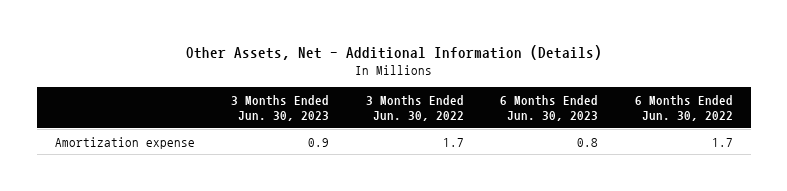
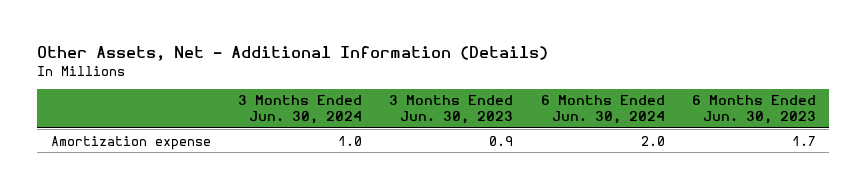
[365,94,464,122] 3 Months Ended Jun. 30, 2022 -> none
[634,94,733,122] 6 Months Ended Jun. 30, 2022 -> none
none -> [238,95,363,125] 3 Months Ended Jun. 30, 2024
none -> [540,95,665,125] 6 Months Ended Jun. 30, 2024
[577,137,599,147] 0.8 -> [791,135,816,146] 1.7

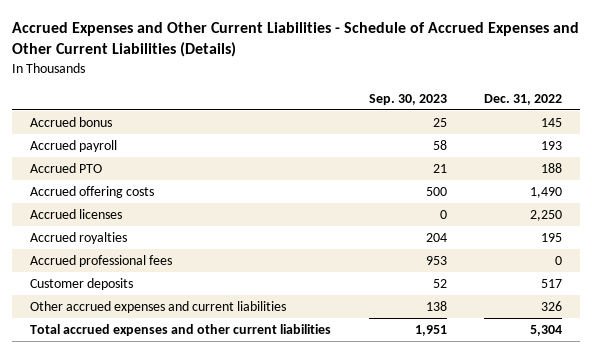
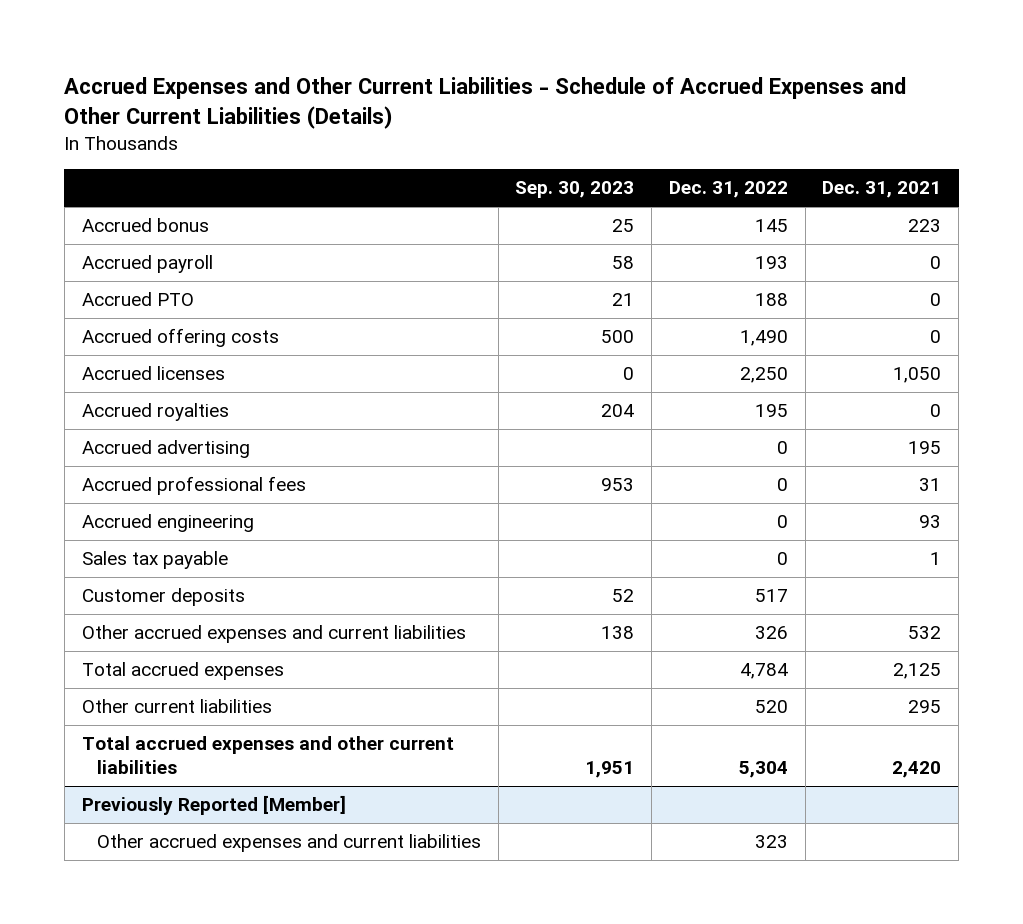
none -> [822,181,942,199] Dec. 31, 2021
none -> [81,440,250,459] Accrued advertising
none -> [81,514,254,533] Accrued engineering
none -> [81,551,228,570] Sales tax payable
none -> [81,662,284,681] Total accrued expenses
none -> [81,699,272,714] Other current liabilities
none -> [81,795,346,816] Previously Reported [Member]
none -> [96,834,481,853] Other accrued expenses and current liabilities

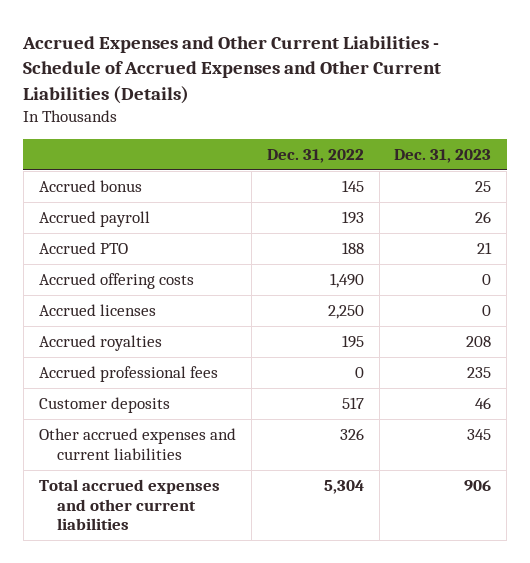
[515,181,635,199] Sep. 30, 2023 -> none
[822,181,942,199] Dec. 31, 2021 -> none
none -> [394,148,492,163] Dec. 31, 2023
[81,440,250,459] Accrued advertising -> none
[81,514,254,533] Accrued engineering -> none
[81,551,228,570] Sales tax payable -> none
[81,662,284,681] Total accrued expenses -> none
[81,699,272,714] Other current liabilities -> none
[81,795,346,816] Previously Reported [Member] -> none
[96,834,481,853] Other accrued expenses and current liabilities -> none

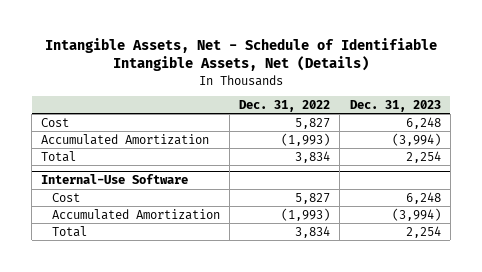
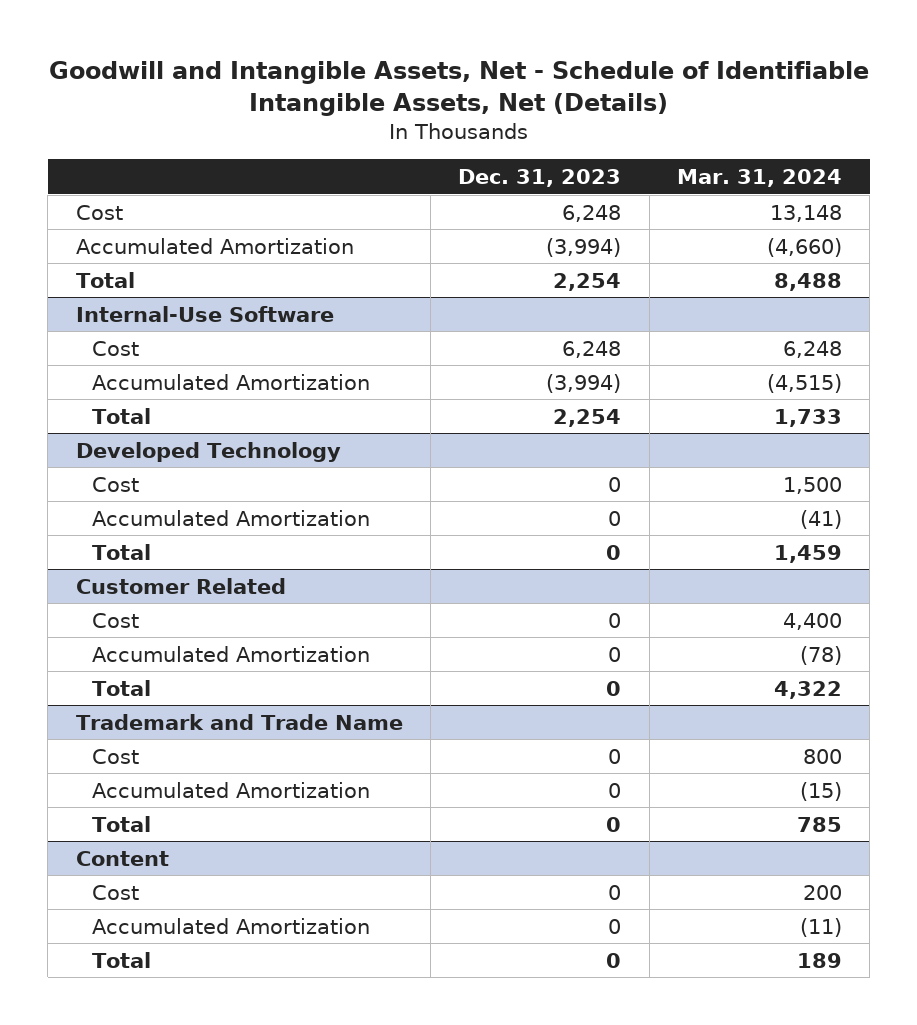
[44,38,437,72] Intangible Assets, Net - Schedule of Identifiable Intangible Assets, Net (Details) -> [48,61,869,117] Goodwill and Intangible Assets, Net - Schedule of Identifiable Intangible Assets, Net (Details)
[239,99,331,112] Dec. 31, 2022 -> none
none -> [676,169,842,188] Mar. 31, 2024
none -> [75,441,341,462] Developed Technology
none -> [92,476,140,492] Cost
none -> [92,509,371,526] Accumulated Amortization
none -> [92,543,152,560] Total
none -> [75,577,286,594] Customer Related
none -> [92,612,140,628] Cost
none -> [92,645,371,662] Accumulated Amortization
none -> [92,679,152,696] Total
none -> [75,713,403,730] Trademark and Trade Name
none -> [92,748,140,764] Cost
none -> [92,781,371,798] Accumulated Amortization
none -> [92,815,152,832] Total
none -> [75,850,169,866] Content
none -> [92,884,140,900] Cost
none -> [92,917,371,934] Accumulated Amortization
none -> [92,951,152,968] Total

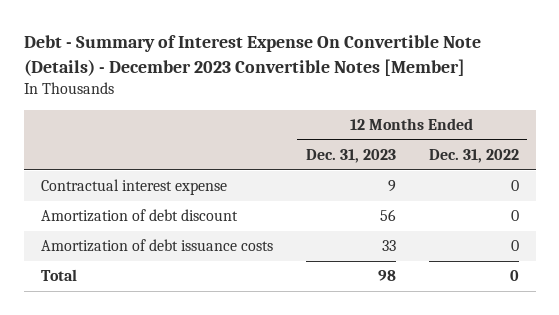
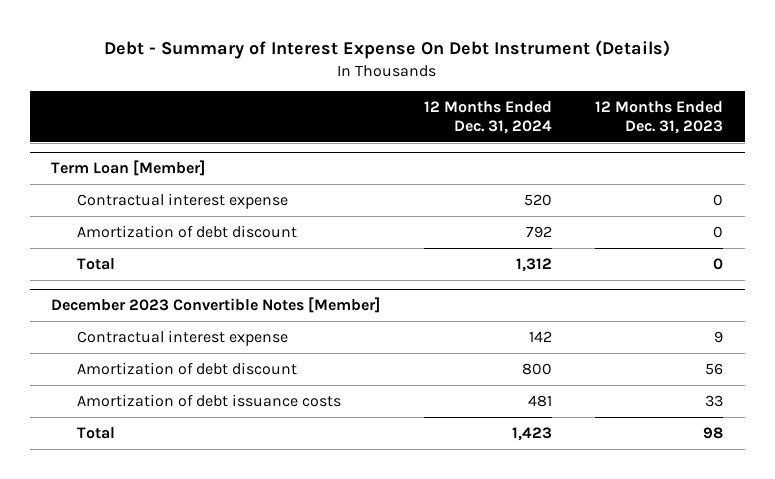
[23,35,481,76] Debt - Summary of Interest Expense On Convertible Note (Details) - December 2023 Convertible Notes [Member] -> [104,40,671,60] Debt - Summary of Interest Expense On Debt Instrument (Details)
[428,149,519,164] Dec. 31, 2022 -> none
none -> [423,101,552,135] 12 Months Ended Dec. 31, 2024
none -> [51,160,206,177] Term Loan [Member]
none -> [76,192,288,209] Contractual interest expense
none -> [76,224,297,238] Amortization of debt discount
none -> [76,257,115,270] Total
none -> [51,297,381,314] December 2023 Convertible Notes [Member]

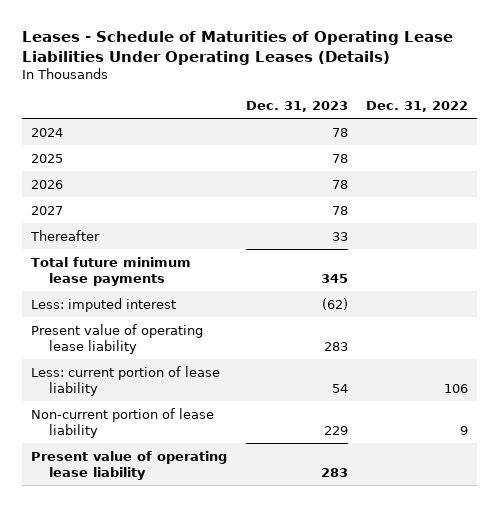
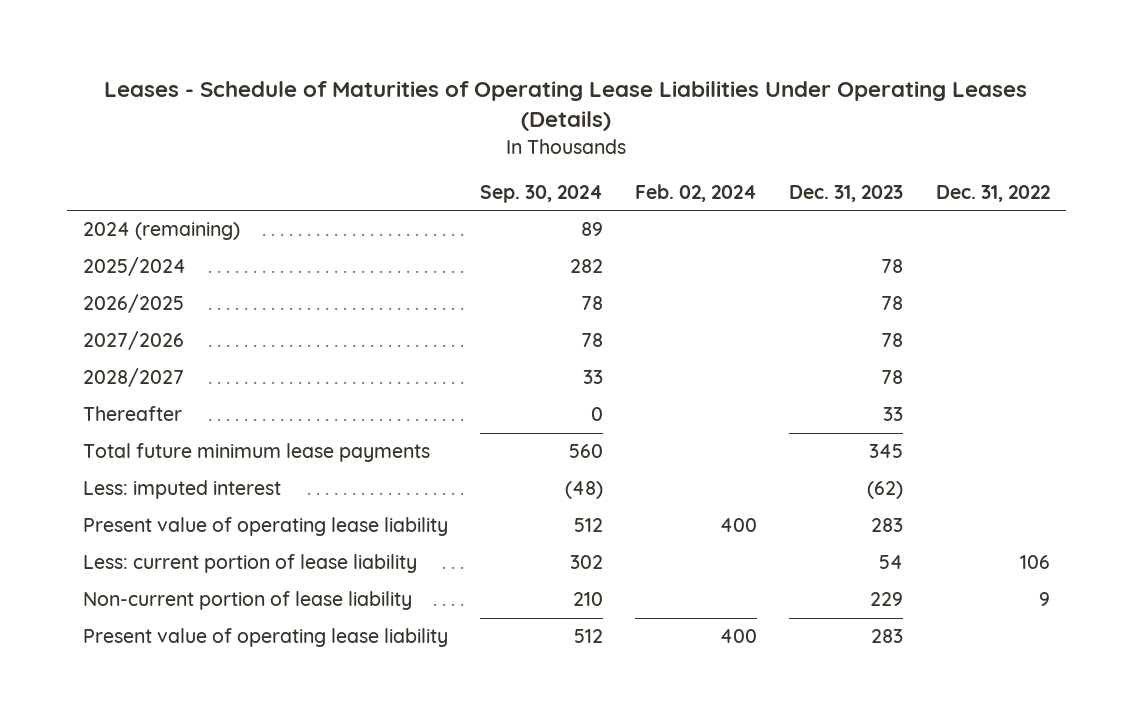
none -> [480,184,604,203] Sep. 30, 2024
none -> [635,183,758,202] Feb. 02, 2024
none -> [82,222,240,241] 2024 (remaining)
[31,127,64,137] 2024 -> [82,257,186,277] 2025/2024
[31,153,64,163] 2025 -> [82,294,184,314] 2026/2025
[31,179,64,189] 2026 -> [82,331,184,351] 2027/2026
[31,205,64,215] 2027 -> [82,368,184,388] 2028/2027

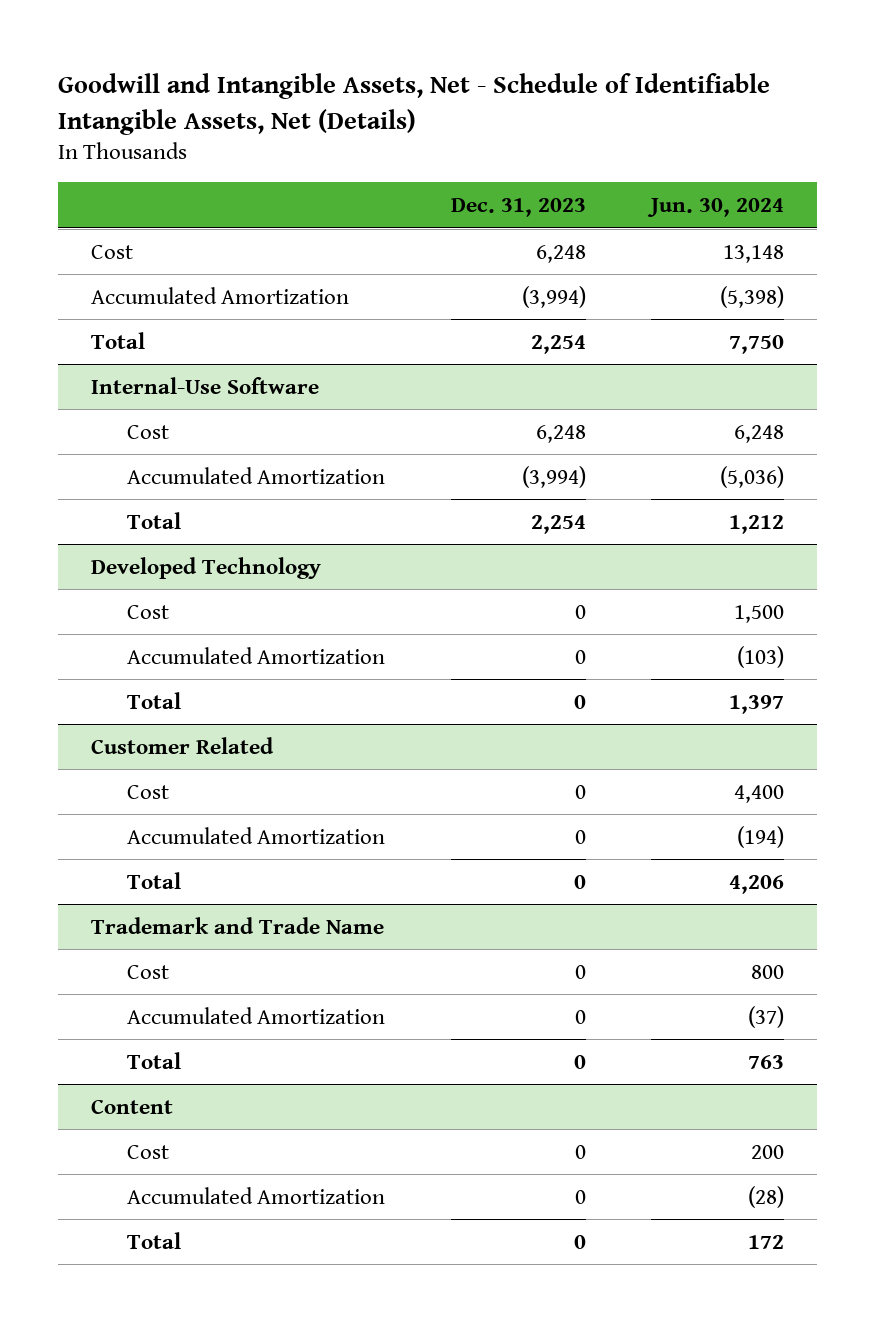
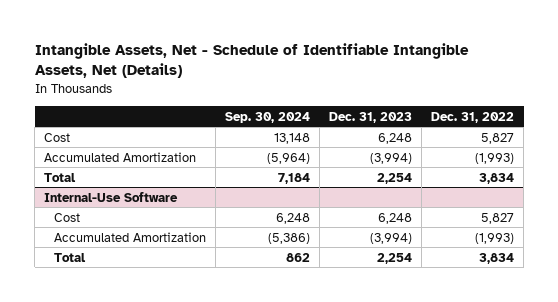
[58,73,771,135] Goodwill and Intangible Assets, Net - Schedule of Identifiable Intangible Assets, Net (Details) -> [34,42,469,79] Intangible Assets, Net - Schedule of Identifiable Intangible Assets, Net (Details)
[647,198,785,218] Jun. 30, 2024 -> none
none -> [224,111,310,123] Sep. 30, 2024
none -> [431,111,515,123] Dec. 31, 2022
[90,556,321,579] Developed Technology -> none
[127,604,170,619] Cost -> none
[127,646,386,664] Accumulated Amortization -> none
[127,691,182,709] Total -> none
[90,736,274,754] Customer Related -> none
[127,784,170,799] Cost -> none
[127,826,386,844] Accumulated Amortization -> none
[127,871,182,889] Total -> none
[90,916,384,934] Trademark and Trade Name -> none
[127,964,170,979] Cost -> none
[127,1006,386,1024] Accumulated Amortization -> none
[127,1051,182,1069] Total -> none
[90,1098,173,1114] Content -> none
[127,1144,170,1159] Cost -> none
[127,1186,386,1204] Accumulated Amortization -> none
[127,1231,182,1249] Total -> none

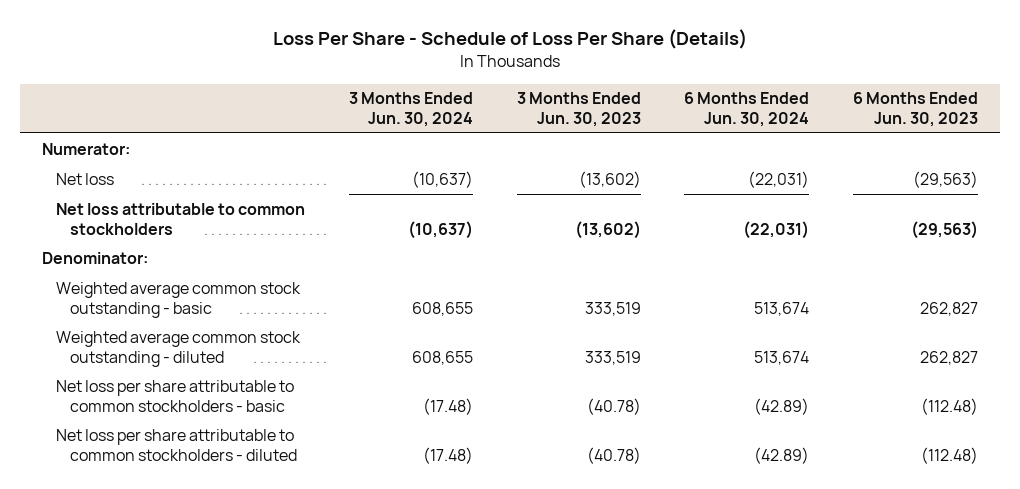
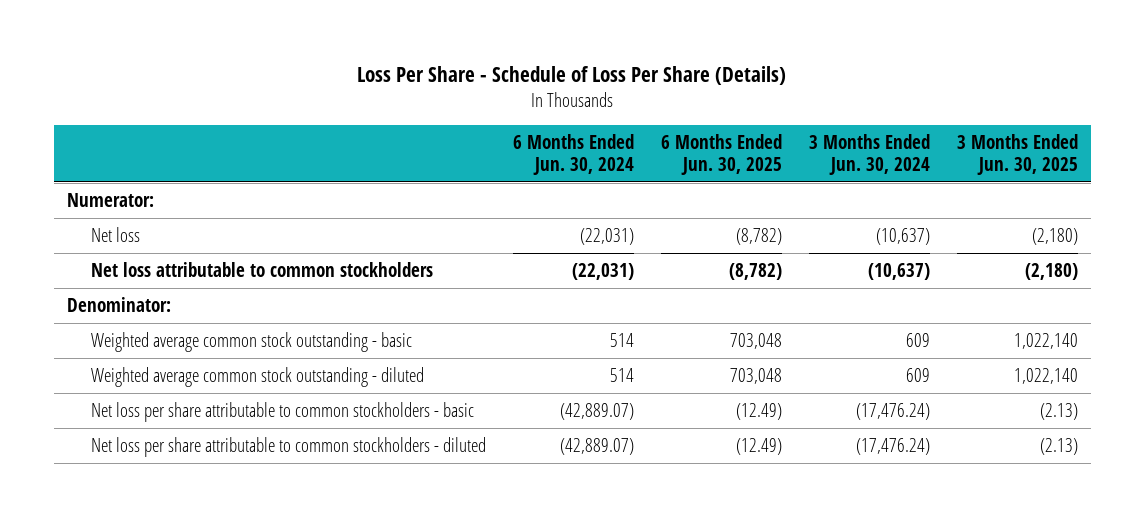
[516,92,641,128] 3 Months Ended Jun. 30, 2023 -> none
[853,92,979,128] 6 Months Ended Jun. 30, 2023 -> none
none -> [661,133,783,175] 6 Months Ended Jun. 30, 2025
none -> [956,133,1078,175] 3 Months Ended Jun. 30, 2025
[411,301,473,316] 608,655 -> [906,332,931,347] 609
[754,301,810,316] 513,674 -> [610,332,635,347] 514
[411,350,473,365] 608,655 -> [906,367,931,382] 609
[754,350,810,365] 513,674 -> [610,367,635,382] 514
[422,397,473,415] (17.48) -> [856,402,931,420] (17,476.24)
[754,397,810,415] (42.89) -> [560,402,635,420] (42,889.07)
[422,446,473,464] (17.48) -> [856,437,931,455] (17,476.24)
[754,446,810,464] (42.89) -> [560,437,635,455] (42,889.07)

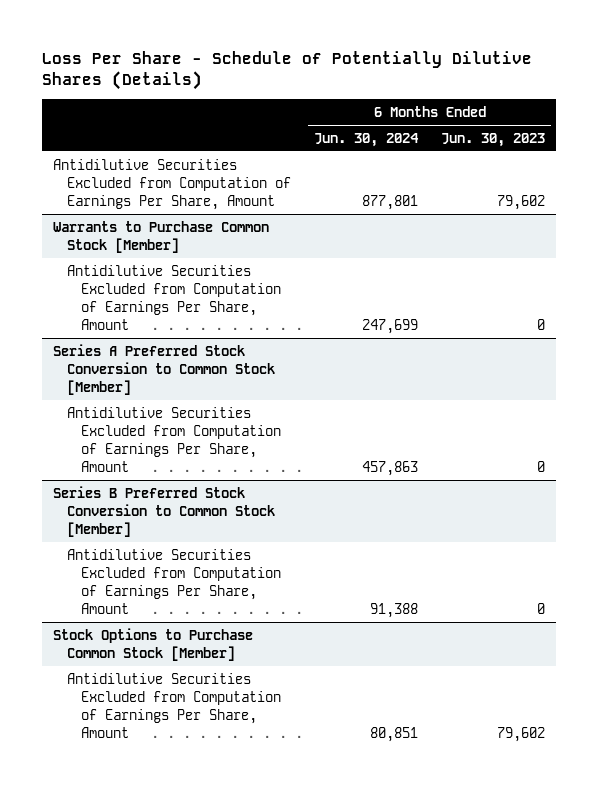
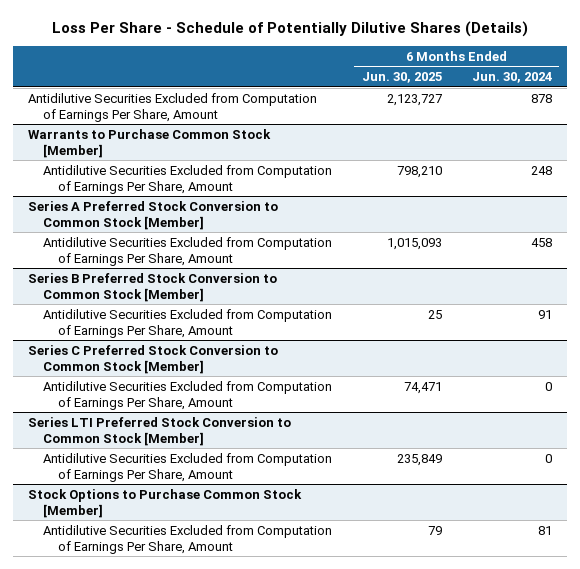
[441,132,546,147] Jun. 30, 2023 -> none
none -> [361,72,442,84] Jun. 30, 2025
[362,195,419,211] 877,801 -> [530,93,552,103] 878
[362,319,419,335] 247,699 -> [530,165,552,175] 248
[362,461,419,477] 457,863 -> [530,237,552,247] 458
[370,603,419,619] 91,388 -> [537,309,552,319] 91
none -> [28,344,279,374] Series C Preferred Stock Conversion to Common Stock [Member]
none -> [42,380,332,410] Antidilutive Securities Excluded from Computation of Earnings Per Share, Amount
none -> [28,416,292,446] Series LTI Preferred Stock Conversion to Common Stock [Member]
none -> [42,452,332,482] Antidilutive Securities Excluded from Computation of Earnings Per Share, Amount
[370,727,419,743] 80,851 -> [537,525,552,535] 81

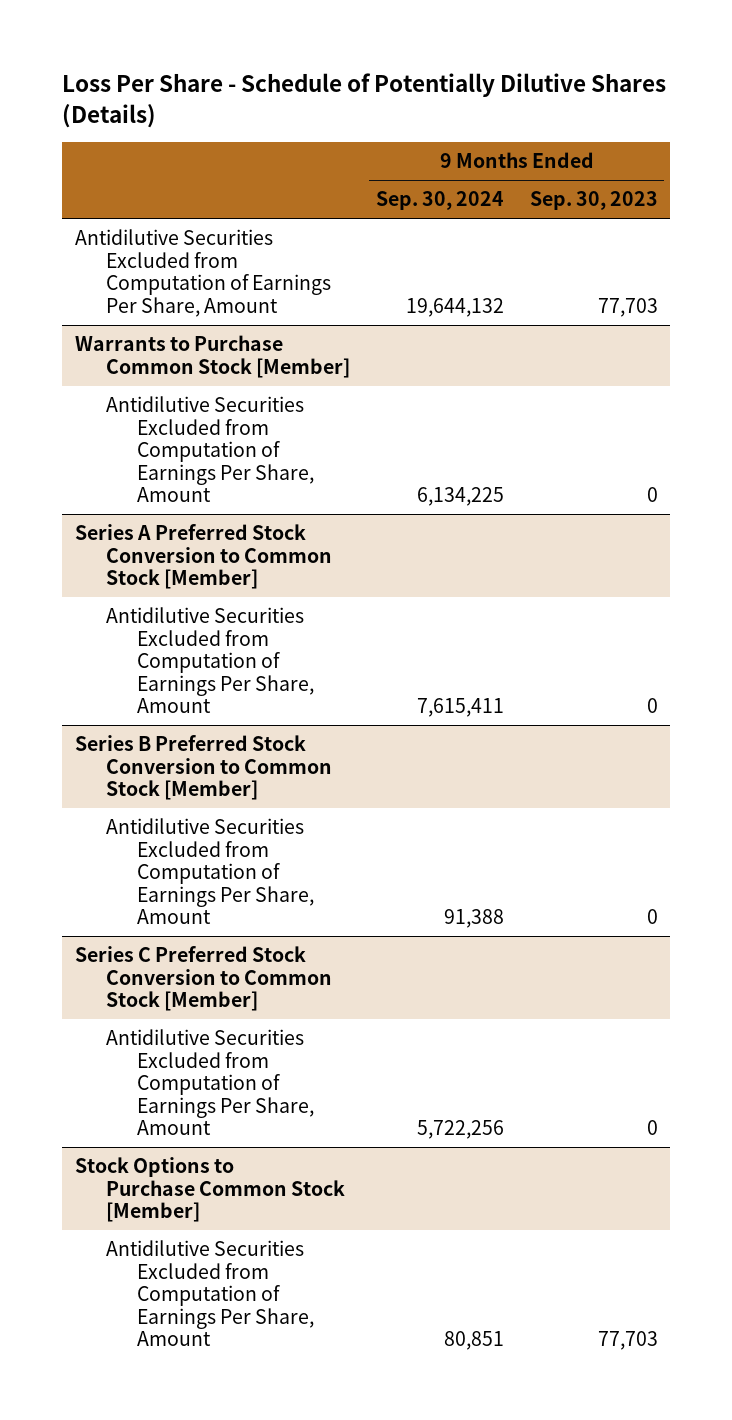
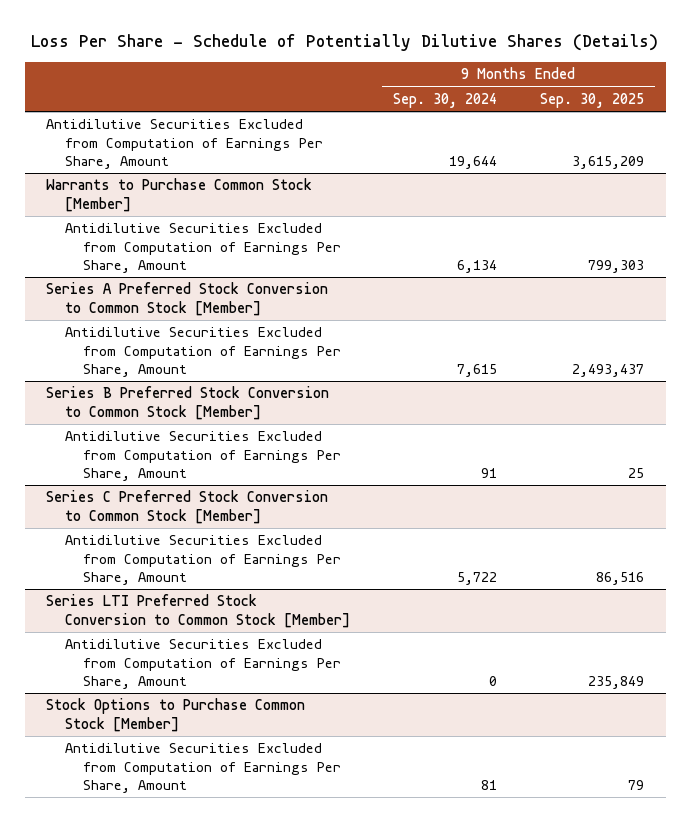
[529,191,658,211] Sep. 30, 2023 -> none
none -> [540,92,645,108] Sep. 30, 2025
[405,297,504,317] 19,644,132 -> [448,155,497,169] 19,644
[416,487,504,507] 6,134,225 -> [456,259,497,273] 6,134
[416,698,504,718] 7,615,411 -> [456,363,497,377] 7,615
[443,909,504,929] 91,388 -> [480,467,497,478] 91
[416,1120,504,1140] 5,722,256 -> [456,571,497,585] 5,722
none -> [46,594,350,628] Series LTI Preferred Stock Conversion to Common Stock [Member]
none -> [64,639,342,689] Antidilutive Securities Excluded from Computation of Earnings Per Share, Amount
[443,1331,504,1351] 80,851 -> [480,779,497,790] 81

